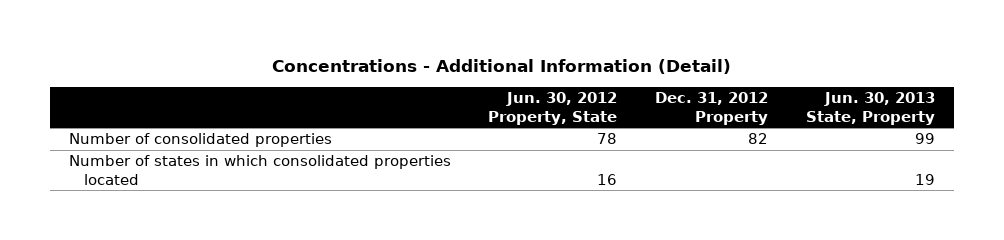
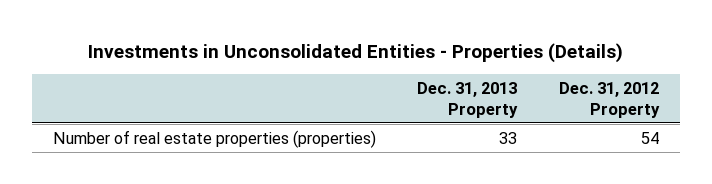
[271,59,731,75] Concentrations - Additional Information (Detail) -> [87,42,623,63] Investments in Unconsolidated Entities - Properties (Details)
[488,92,618,125] Jun. 30, 2012 Property, State -> none
[805,92,935,125] Jun. 30, 2013 State, Property -> none
none -> [417,81,519,118] Dec. 31, 2013 Property
[68,155,451,185] Number of states in which consolidated properties located -> none
[68,133,332,148] Number of consolidated properties -> [52,129,376,148] Number of real estate properties (properties)
[748,133,769,145] 82 -> [640,131,659,144] 54

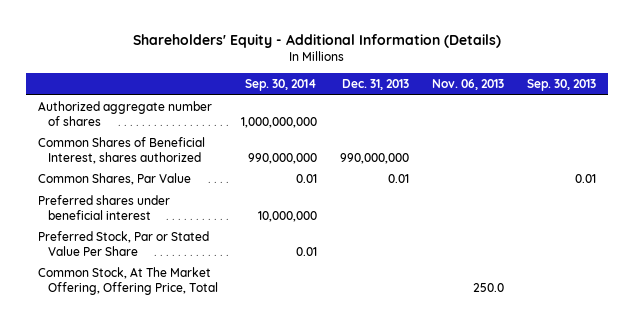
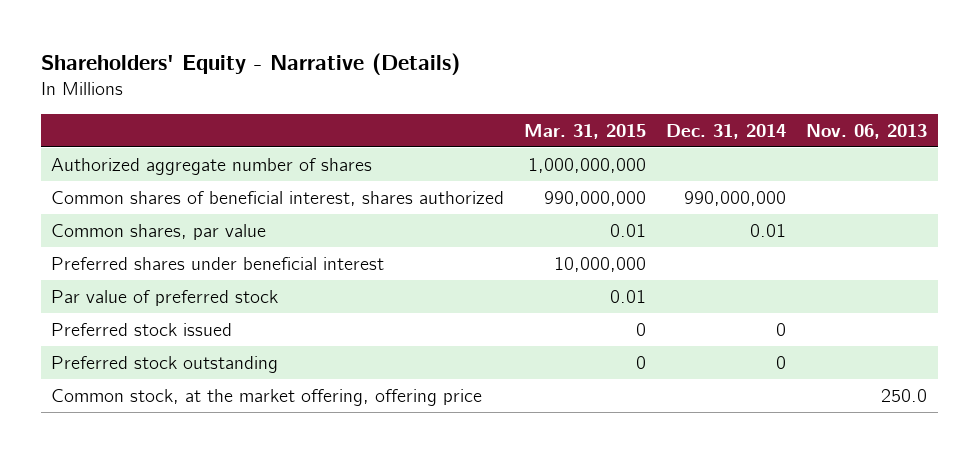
[132,33,501,48] Shareholders' Equity - Additional Information (Details) -> [40,52,460,75] Shareholders' Equity - Narrative (Details)
[244,79,317,92] Sep. 30, 2014 -> none
[341,79,409,91] Dec. 31, 2013 -> none
[527,79,597,92] Sep. 30, 2013 -> none
none -> [524,123,647,139] Mar. 31, 2015
none -> [666,123,787,139] Dec. 31, 2014
[37,137,205,164] Common Shares of Beneficial Interest, shares authorized -> [50,191,504,207] Common shares of beneficial interest, shares authorized
[37,173,191,186] Common Shares, Par Value -> [50,224,266,241] Common shares, par value
[37,231,209,256] Preferred Stock, Par or Stated Value Per Share -> [50,290,278,307] Par value of preferred stock
none -> [50,323,232,337] Preferred stock issued
none -> [50,356,278,374] Preferred stock outstanding
[37,267,218,295] Common Stock, At The Market Offering, Offering Price, Total -> [50,389,482,407] Common stock, at the market offering, offering price

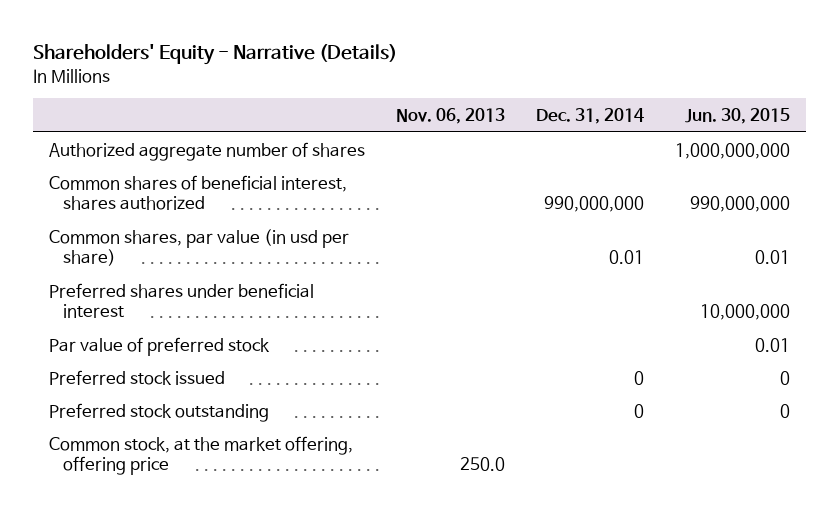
[524,123,647,139] Mar. 31, 2015 -> none
none -> [685,107,791,124] Jun. 30, 2015
[50,224,266,241] Common shares, par value -> [48,228,349,267] Common shares, par value (in usd per share)

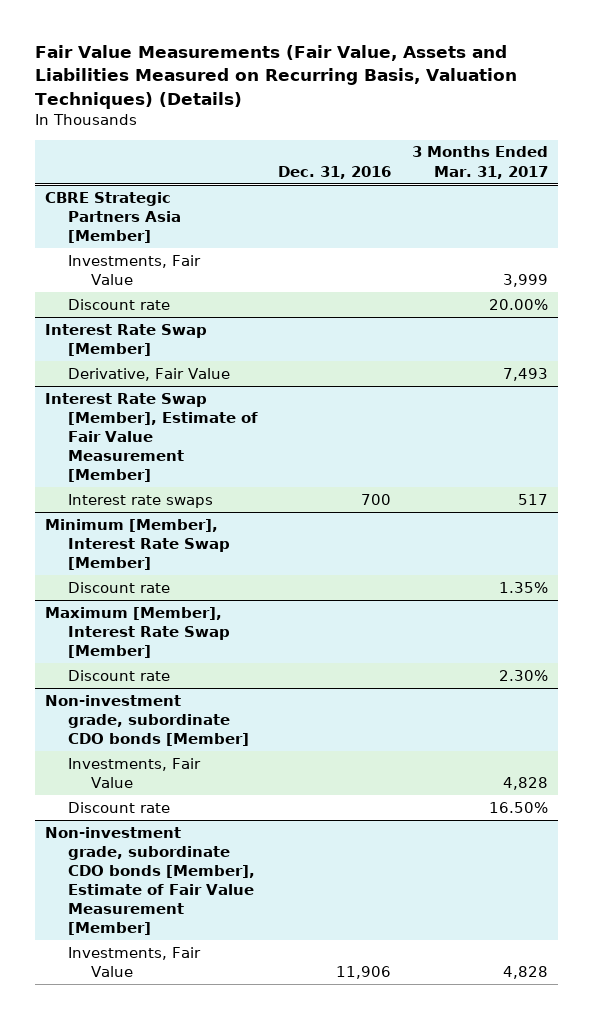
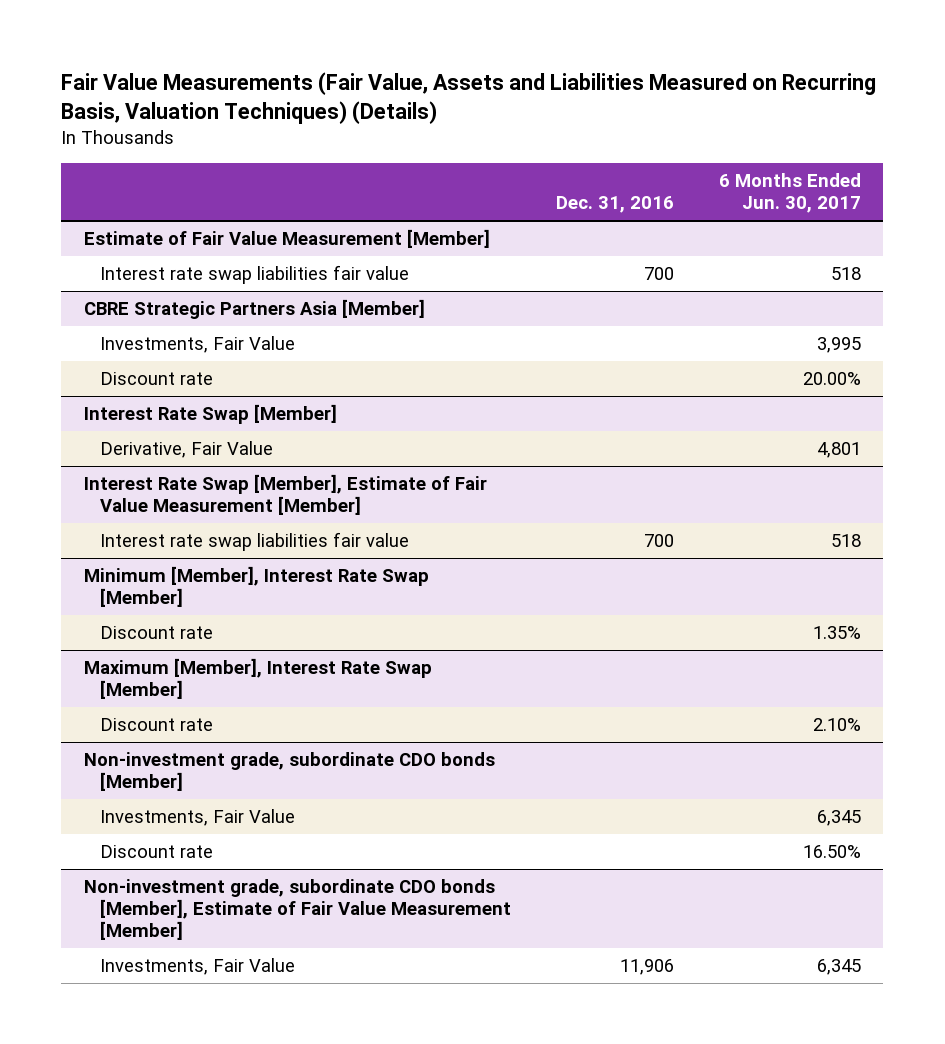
[411,146,548,179] 3 Months Ended Mar. 31, 2017 -> none
none -> [718,173,861,214] 6 Months Ended Jun. 30, 2017
none -> [83,229,490,249] Estimate of Fair Value Measurement [Member]
none -> [100,265,410,285] Interest rate swap liabilities fair value
[68,493,214,508] Interest rate swaps -> [100,532,410,552] Interest rate swap liabilities fair value

